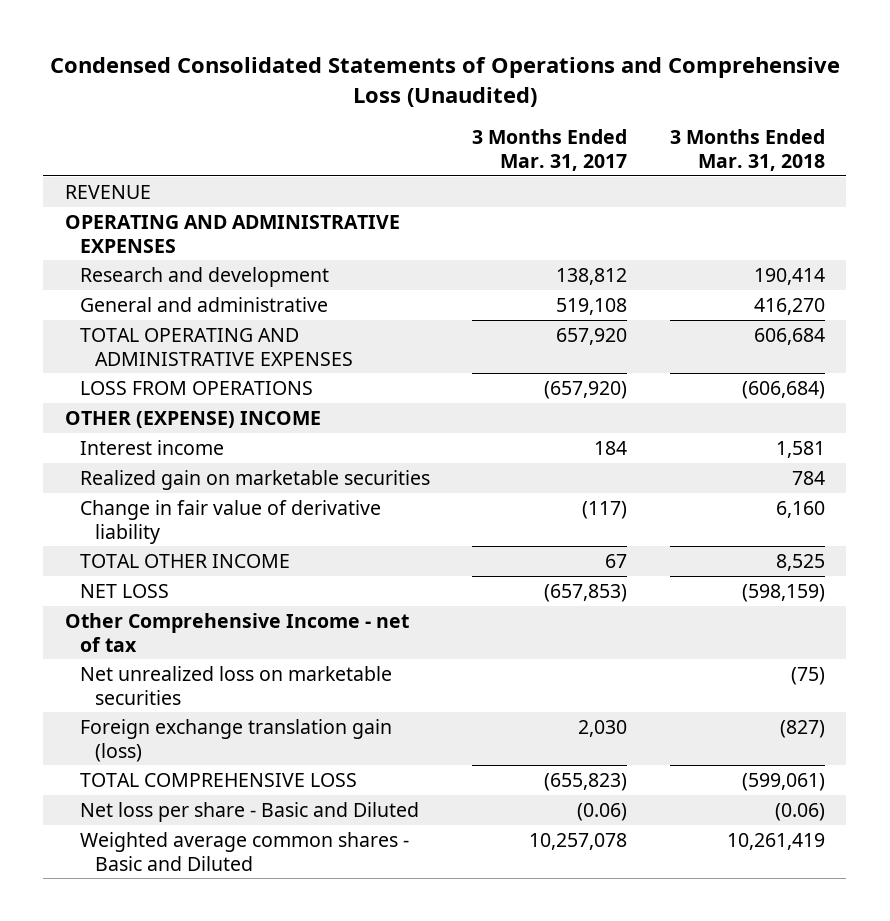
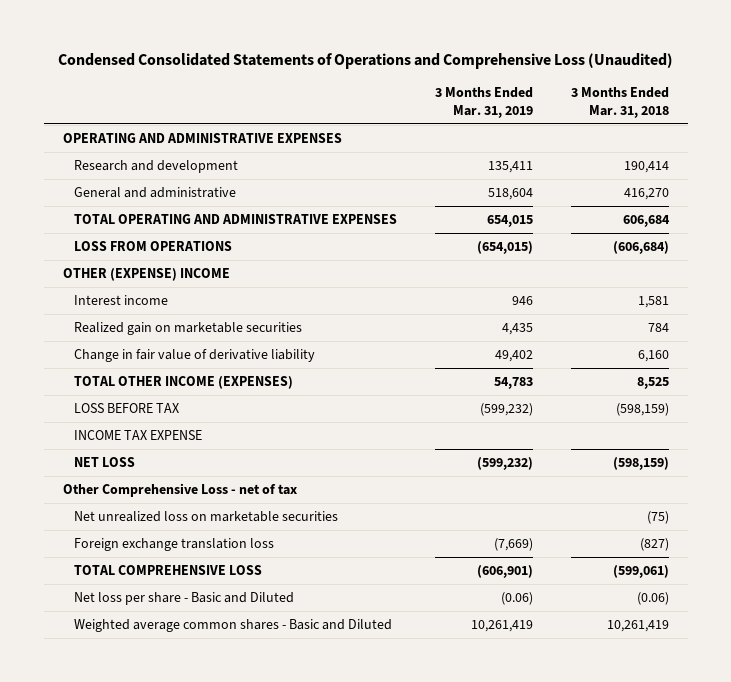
[472,129,628,172] 3 Months Ended Mar. 31, 2017 -> none
none -> [434,87,533,118] 3 Months Ended Mar. 31, 2019
[64,184,151,199] REVENUE -> none
[79,553,290,568] TOTAL OTHER INCOME -> [73,375,293,389] TOTAL OTHER INCOME (EXPENSES)
none -> [73,402,179,413] LOSS BEFORE TAX
none -> [73,429,202,440] INCOME TAX EXPENSE
[64,612,409,652] Other Comprehensive Income - net of tax -> [62,482,297,497] Other Comprehensive Loss - net of tax
[79,718,392,762] Foreign exchange translation gain (loss) -> [73,537,274,551] Foreign exchange translation loss

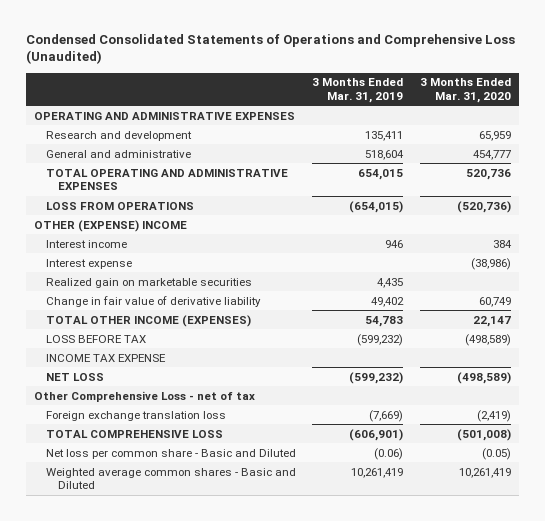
[570,87,669,118] 3 Months Ended Mar. 31, 2018 -> none
none -> [419,78,511,103] 3 Months Ended Mar. 31, 2020
none -> [45,258,132,269] Interest expense
[73,510,338,522] Net unrealized loss on marketable securities -> none
[73,591,294,605] Net loss per share - Basic and Diluted -> [45,448,296,459] Net loss per common share - Basic and Diluted

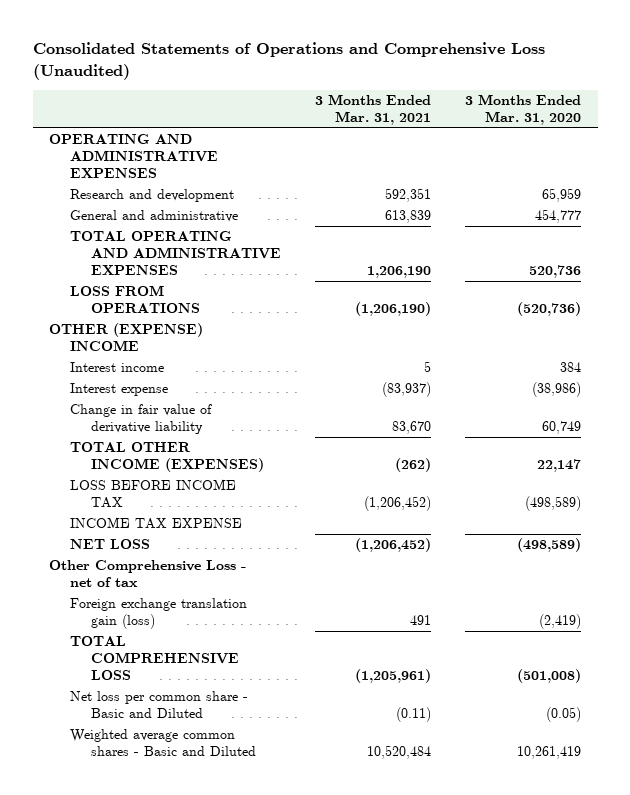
[25,33,515,65] Condensed Consolidated Statements of Operations and Comprehensive Loss (Unaudited) -> [32,42,545,81] Consolidated Statements of Operations and Comprehensive Loss (Unaudited)
[312,78,404,103] 3 Months Ended Mar. 31, 2019 -> none
none -> [315,94,432,126] 3 Months Ended Mar. 31, 2021
[45,277,252,288] Realized gain on marketable securities -> none
[45,334,146,343] LOSS BEFORE TAX -> [70,479,237,509] LOSS BEFORE INCOME TAX
[45,410,226,421] Foreign exchange translation loss -> [70,598,248,630] Foreign exchange translation gain (loss)

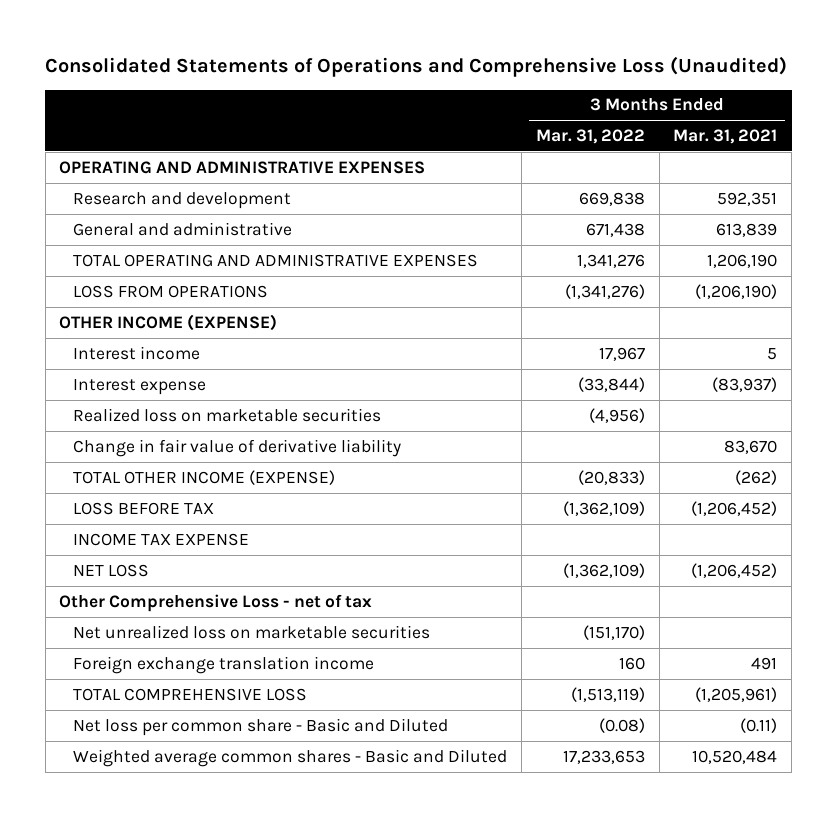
[464,94,581,126] 3 Months Ended Mar. 31, 2020 -> none
none -> [535,129,645,145] Mar. 31, 2022
[49,323,204,352] OTHER (EXPENSE) INCOME -> [59,313,278,331] OTHER INCOME (EXPENSE)
none -> [73,407,382,422] Realized loss on marketable securities
[70,442,265,473] TOTAL OTHER INCOME (EXPENSES) -> [73,469,336,485] TOTAL OTHER INCOME (EXPENSE)
[70,479,237,509] LOSS BEFORE INCOME TAX -> [73,501,215,515] LOSS BEFORE TAX
none -> [73,624,431,639] Net unrealized loss on marketable securities
[70,598,248,630] Foreign exchange translation gain (loss) -> [73,655,375,674] Foreign exchange translation income

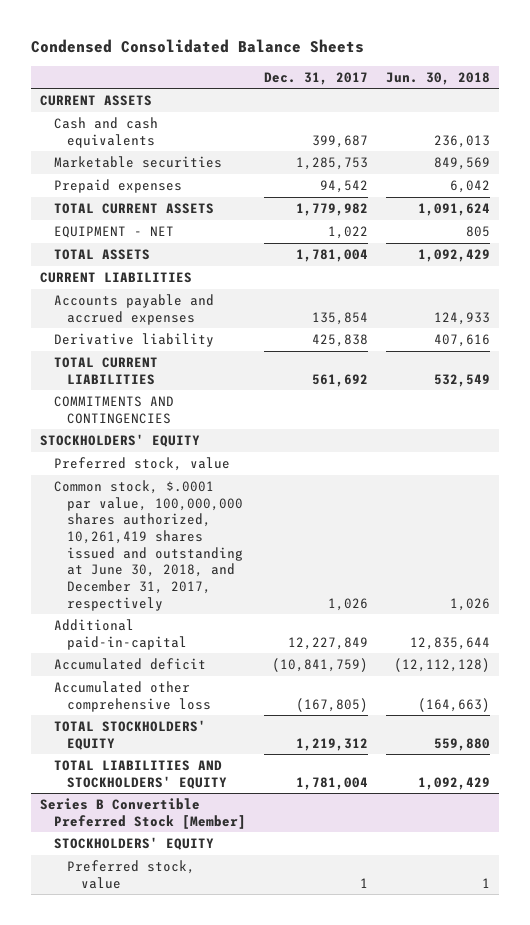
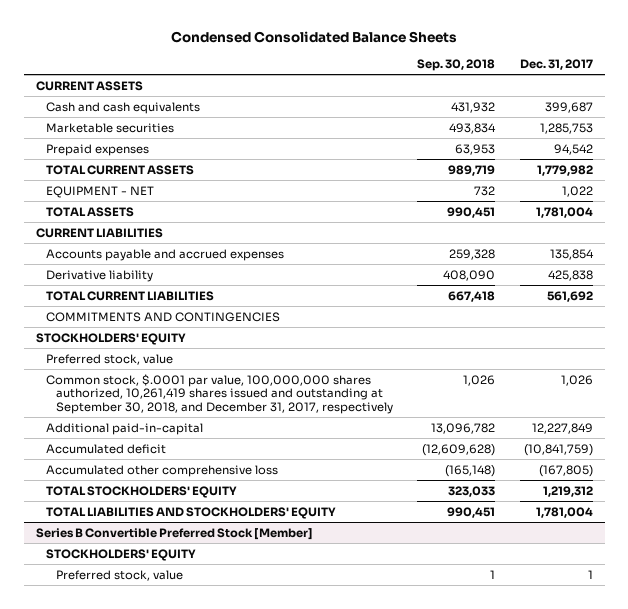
[386,71,491,85] Jun. 30, 2018 -> none
none -> [417,59,496,72] Sep. 30, 2018
[53,480,244,611] Common stock, $.0001 par value, 100,000,000 shares authorized, 10,261,419 shares issued and outstanding at June 30, 2018, and December 31, 2017, respectively -> [45,373,394,415] Common stock, $.0001 par value, 100,000,000 shares authorized, 10,261,419 shares issued and outstanding at September 30, 2018, and December 31, 2017, respectively

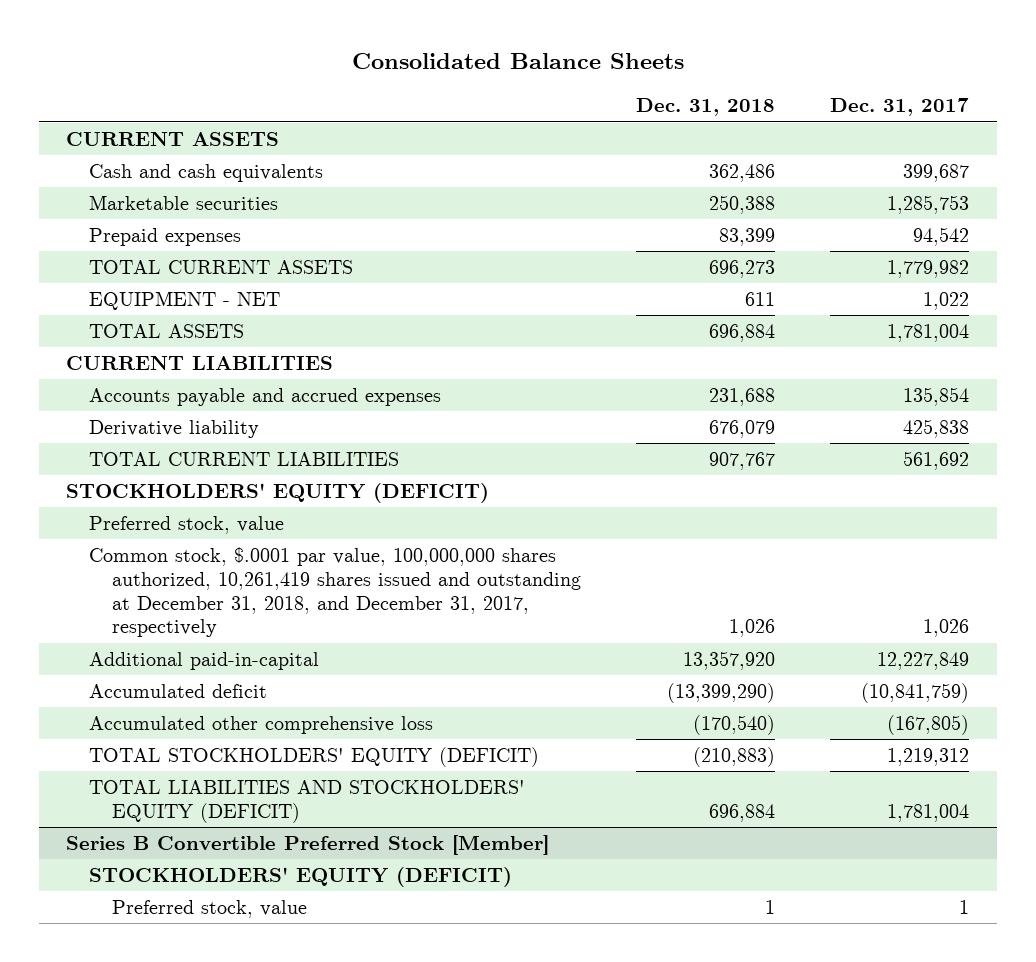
[171,30,458,43] Condensed Consolidated Balance Sheets -> [351,53,684,70] Consolidated Balance Sheets
[417,59,496,72] Sep. 30, 2018 -> none
none -> [636,98,776,117] Dec. 31, 2018
[45,311,280,322] COMMITMENTS AND CONTINGENCIES -> none
[35,332,186,345] STOCKHOLDERS' EQUITY -> [66,483,490,504] STOCKHOLDERS' EQUITY (DEFICIT)
[45,373,394,415] Common stock, $.0001 par value, 100,000,000 shares authorized, 10,261,419 shares issued and outstanding at September 30, 2018, and December 31, 2017, respectively -> [89,547,582,638] Common stock, $.0001 par value, 100,000,000 shares authorized, 10,261,419 shares issued and outstanding at December 31, 2018, and December 31, 2017, respectively
[45,485,237,498] TOTAL STOCKHOLDERS' EQUITY -> [89,747,540,768] TOTAL STOCKHOLDERS' EQUITY (DEFICIT)
[45,506,336,519] TOTAL LIABILITIES AND STOCKHOLDERS' EQUITY -> [89,780,526,823] TOTAL LIABILITIES AND STOCKHOLDERS' EQUITY (DEFICIT)
[45,548,196,561] STOCKHOLDERS' EQUITY -> [89,867,513,888] STOCKHOLDERS' EQUITY (DEFICIT)

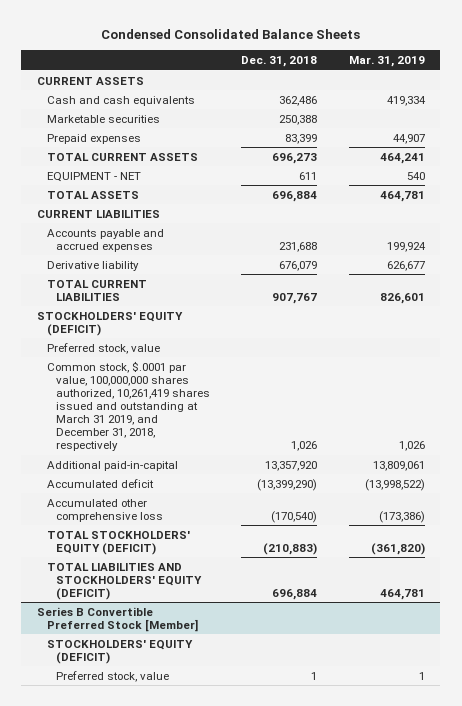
[351,53,684,70] Consolidated Balance Sheets -> [100,29,360,40] Condensed Consolidated Balance Sheets
[830,98,970,117] Dec. 31, 2017 -> none
none -> [348,56,425,68] Mar. 31, 2019
[89,547,582,638] Common stock, $.0001 par value, 100,000,000 shares authorized, 10,261,419 shares issued and outstanding at December 31, 2018, and December 31, 2017, respectively -> [46,360,210,452] Common stock, $.0001 par value, 100,000,000 shares authorized, 10,261,419 shares issued and outstanding at March 31 2019, and December 31, 2018, respectively

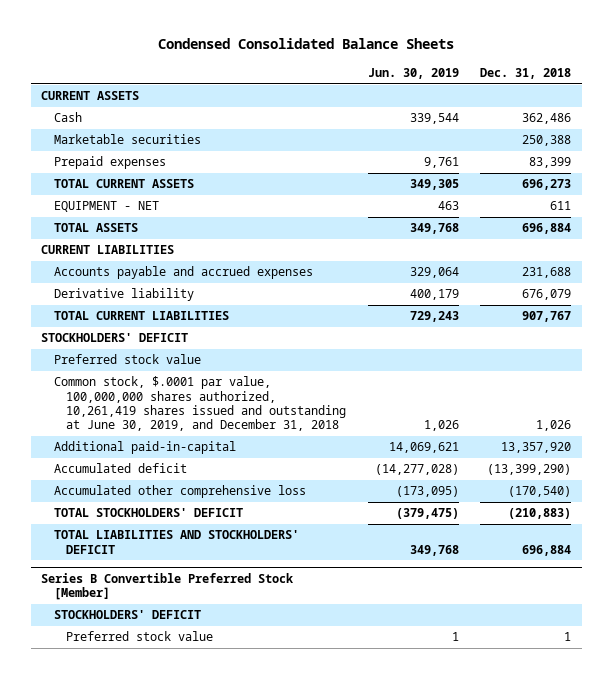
[348,56,425,68] Mar. 31, 2019 -> none
none -> [367,67,459,79] Jun. 30, 2019
[46,95,195,106] Cash and cash equivalents -> [53,112,82,123] Cash
[37,311,184,336] STOCKHOLDERS' EQUITY (DEFICIT) -> [41,333,189,343] STOCKHOLDERS' DEFICIT
[46,342,160,354] Preferred stock, value -> [53,354,201,365] Preferred stock value
[46,360,210,452] Common stock, $.0001 par value, 100,000,000 shares authorized, 10,261,419 shares issued and outstanding at March 31 2019, and December 31, 2018, respectively -> [53,376,347,432] Common stock, $.0001 par value, 100,000,000 shares authorized, 10,261,419 shares issued and outstanding at June 30, 2019, and December 31, 2018
[46,530,190,555] TOTAL STOCKHOLDERS' EQUITY (DEFICIT) -> [53,508,243,518] TOTAL STOCKHOLDERS' DEFICIT
[46,562,202,600] TOTAL LIABILITIES AND STOCKHOLDERS' EQUITY (DEFICIT) -> [53,530,299,554] TOTAL LIABILITIES AND STOCKHOLDERS' DEFICIT
[46,639,193,664] STOCKHOLDERS' EQUITY (DEFICIT) -> [53,610,201,620] STOCKHOLDERS' DEFICIT
[55,670,169,682] Preferred stock, value -> [66,631,214,642] Preferred stock value

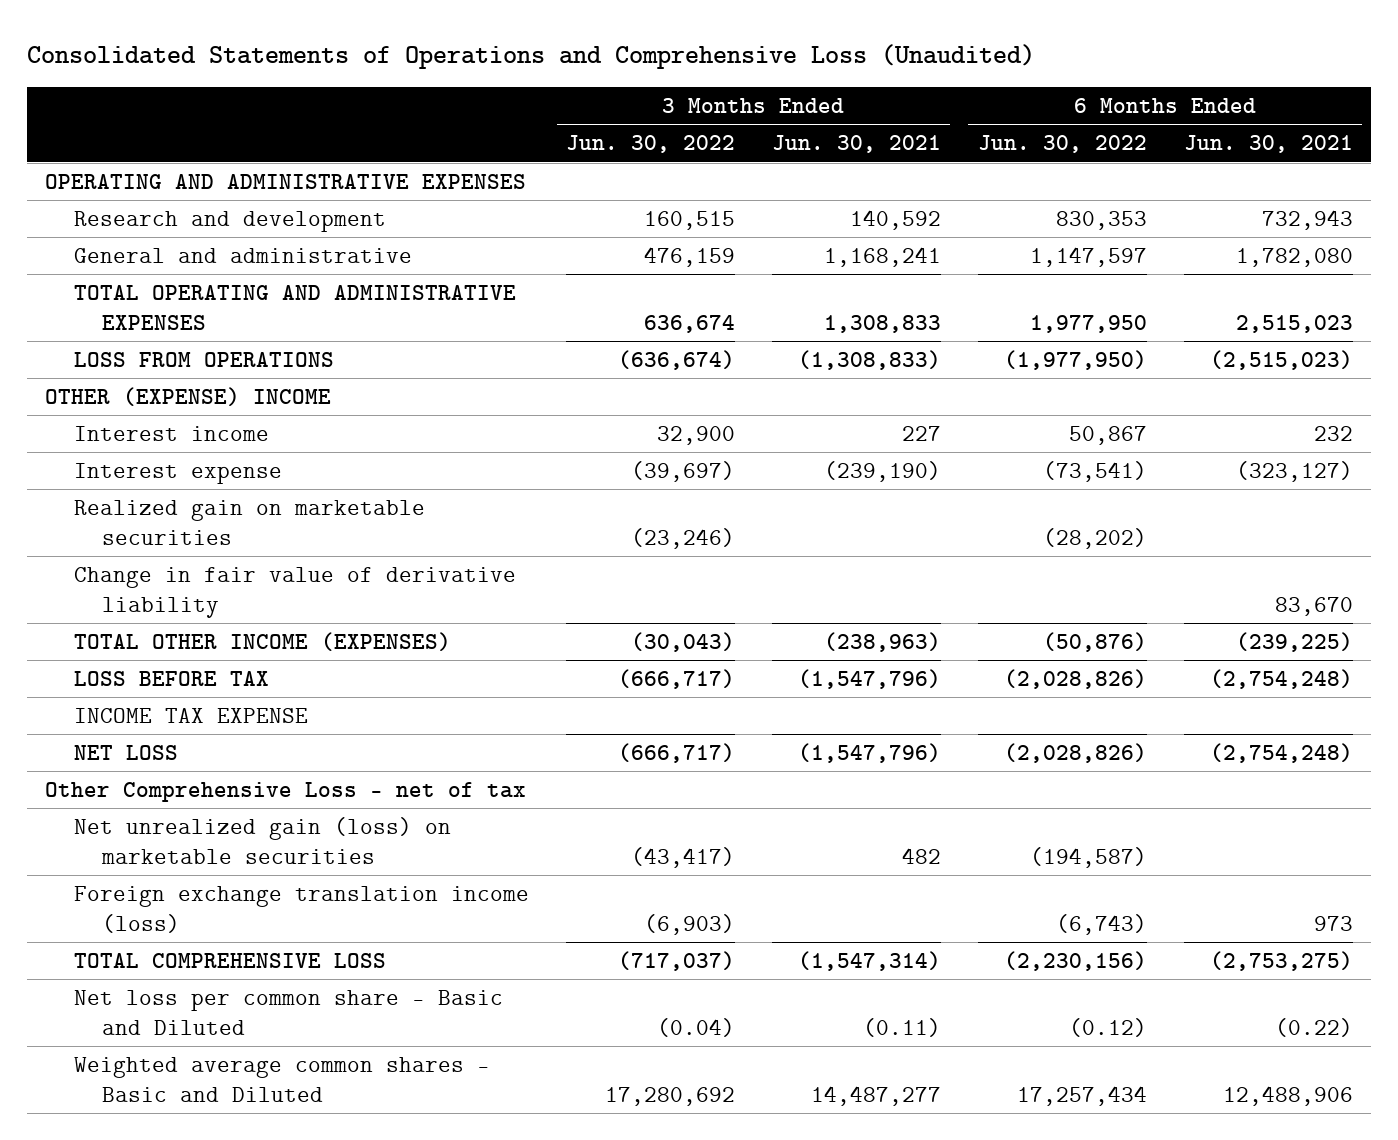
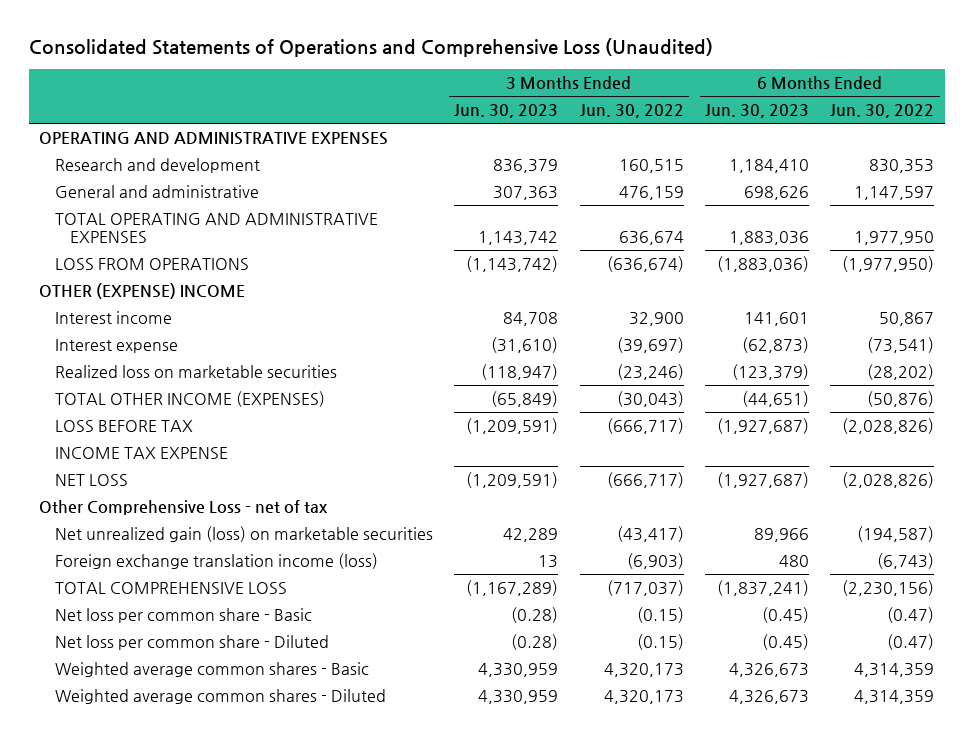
[771,135,941,154] Jun. 30, 2021 -> none
[1183,135,1353,154] Jun. 30, 2021 -> none
none -> [454,104,559,119] Jun. 30, 2023
none -> [705,104,810,119] Jun. 30, 2023
[73,566,516,618] Change in fair value of derivative liability -> none
[73,499,425,545] Realized gain on marketable securities -> [54,365,337,379] Realized loss on marketable securities
[73,989,503,1035] Net loss per common share - Basic and Diluted -> [54,608,312,624] Net loss per common share - Basic
[656,1017,735,1037] (0.04) -> [636,607,684,624] (0.15)
[1068,1017,1147,1037] (0.12) -> [887,607,935,624] (0.47)
none -> [54,635,329,651] Net loss per common share - Diluted
[73,1056,490,1102] Weighted average common shares - Basic and Diluted -> [54,662,369,678] Weighted average common shares - Basic
[604,1086,735,1106] 17,280,692 -> [603,663,684,678] 4,320,173
[1016,1085,1147,1106] 17,257,434 -> [854,663,935,678] 4,314,359
none -> [54,689,386,705] Weighted average common shares - Diluted

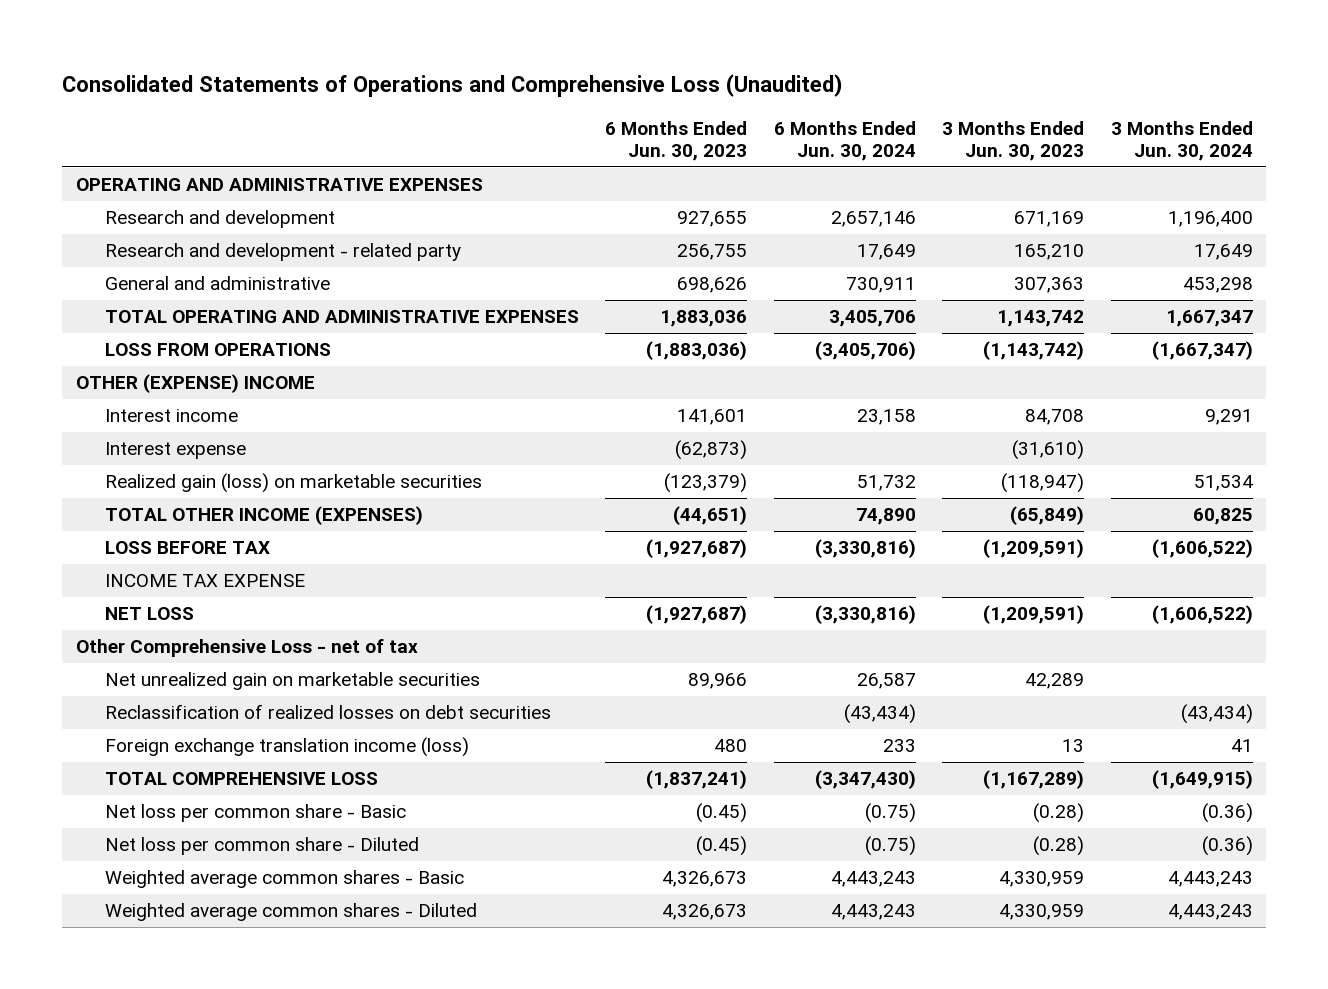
[579,104,684,119] Jun. 30, 2022 -> none
[830,104,935,119] Jun. 30, 2022 -> none
none -> [773,120,916,161] 6 Months Ended Jun. 30, 2024
none -> [1110,120,1253,161] 3 Months Ended Jun. 30, 2024
[493,159,559,174] 836,379 -> [1014,211,1085,228] 671,169
[729,159,810,174] 1,184,410 -> [677,211,748,228] 927,655
none -> [104,243,461,262] Research and development - related party
[54,365,337,379] Realized loss on marketable securities -> [104,473,482,494] Realized gain (loss) on marketable securities
[54,526,433,543] Net unrealized gain (loss) on marketable securities -> [104,672,480,691] Net unrealized gain on marketable securities
none -> [104,704,551,720] Reclassification of realized losses on debt securities

